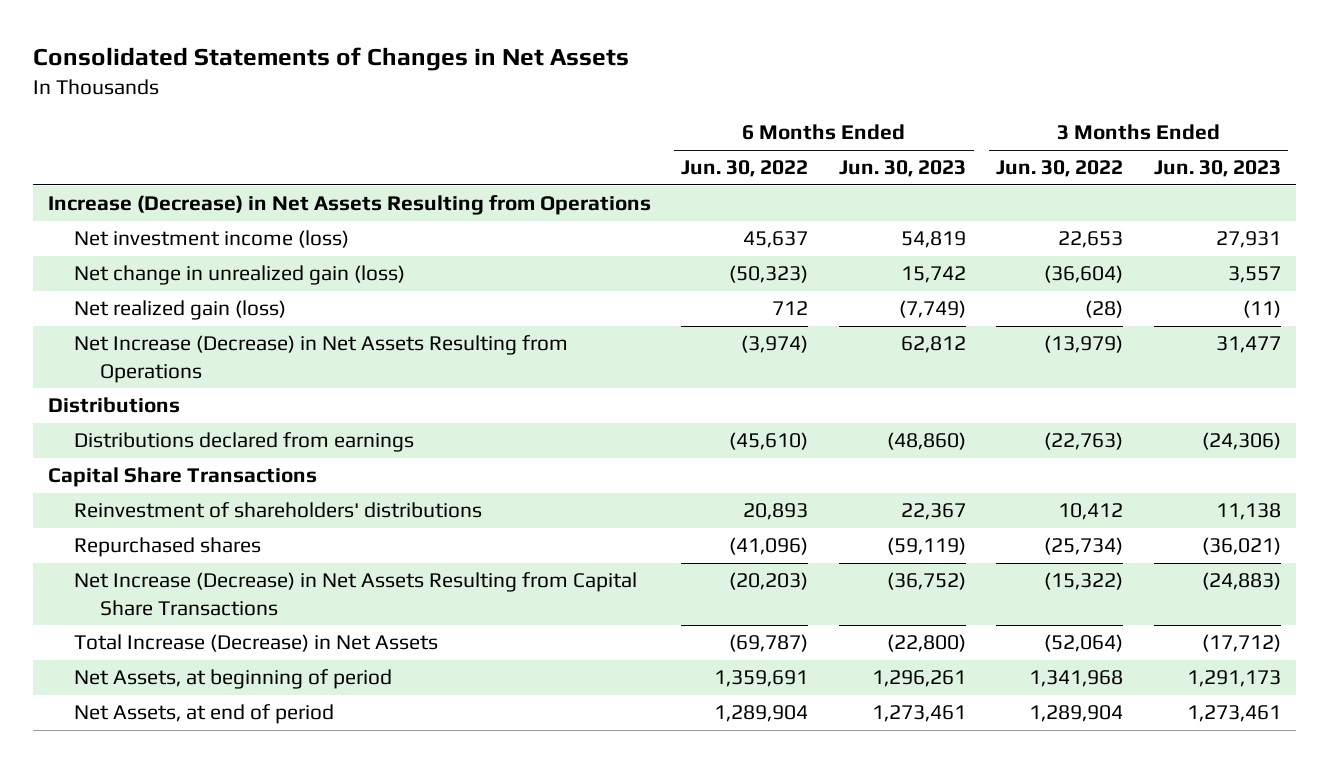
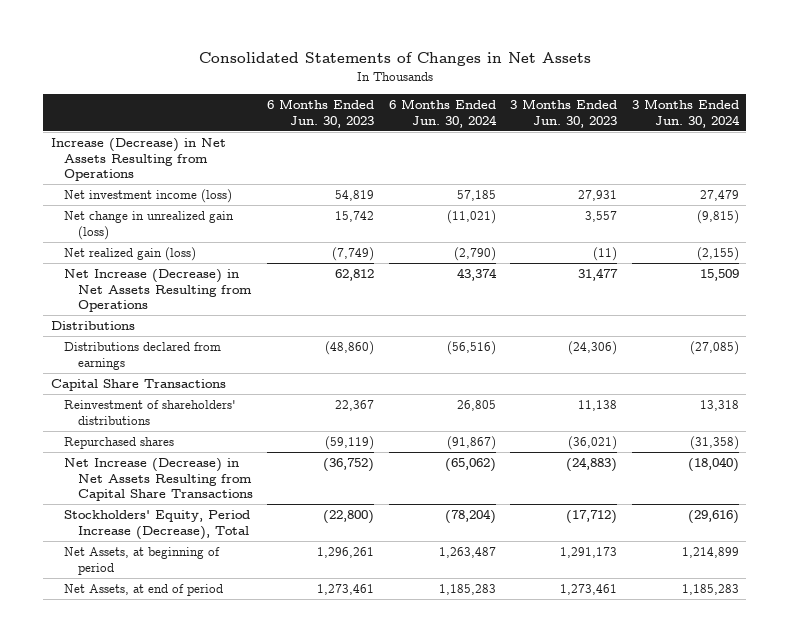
[681,160,809,178] Jun. 30, 2022 -> none
[996,160,1124,178] Jun. 30, 2022 -> none
none -> [388,99,497,128] 6 Months Ended Jun. 30, 2024
none -> [631,99,740,128] 3 Months Ended Jun. 30, 2024
[73,634,438,653] Total Increase (Decrease) in Net Assets -> [64,509,251,540] Stockholders' Equity, Period Increase (Decrease), Total

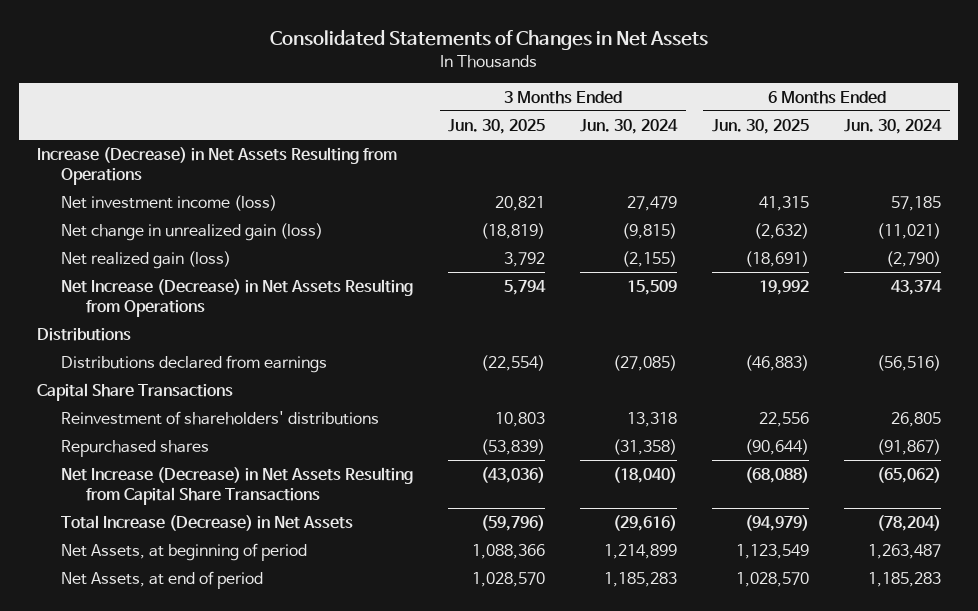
[267,99,375,128] 6 Months Ended Jun. 30, 2023 -> none
[510,99,618,128] 3 Months Ended Jun. 30, 2023 -> none
none -> [448,118,546,134] Jun. 30, 2025
none -> [712,118,810,134] Jun. 30, 2025
[64,509,251,540] Stockholders' Equity, Period Increase (Decrease), Total -> [61,514,354,531] Total Increase (Decrease) in Net Assets

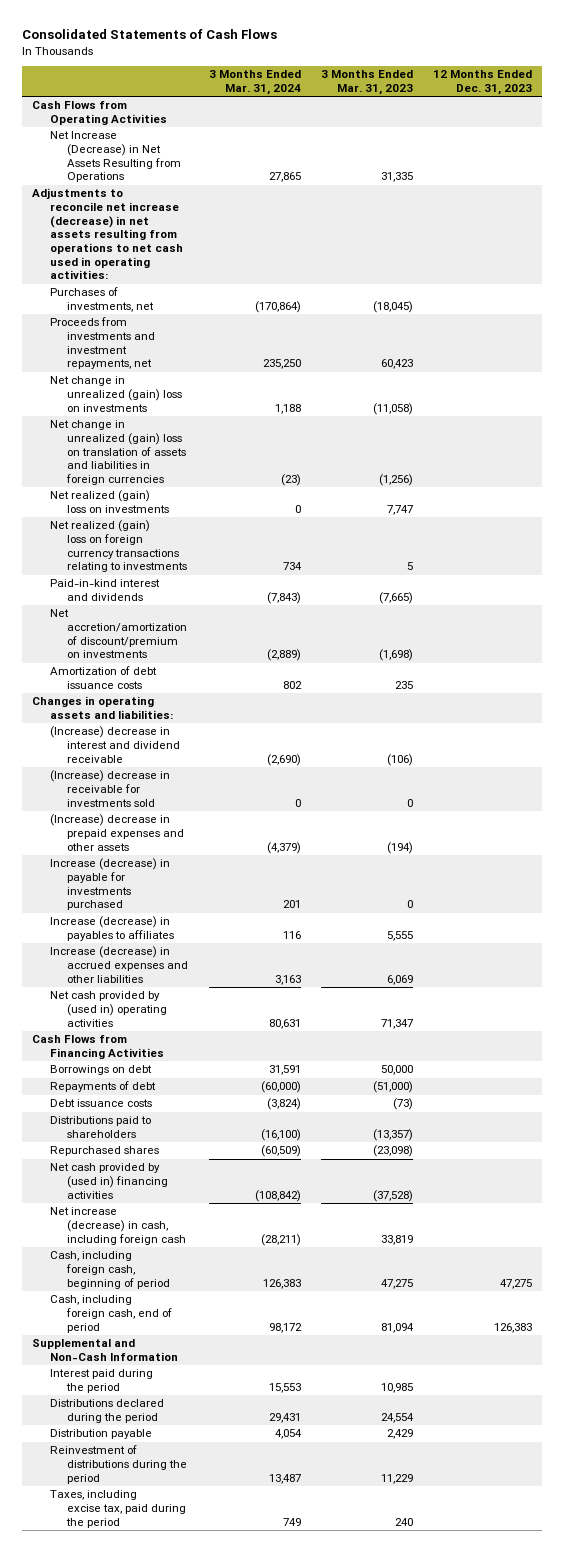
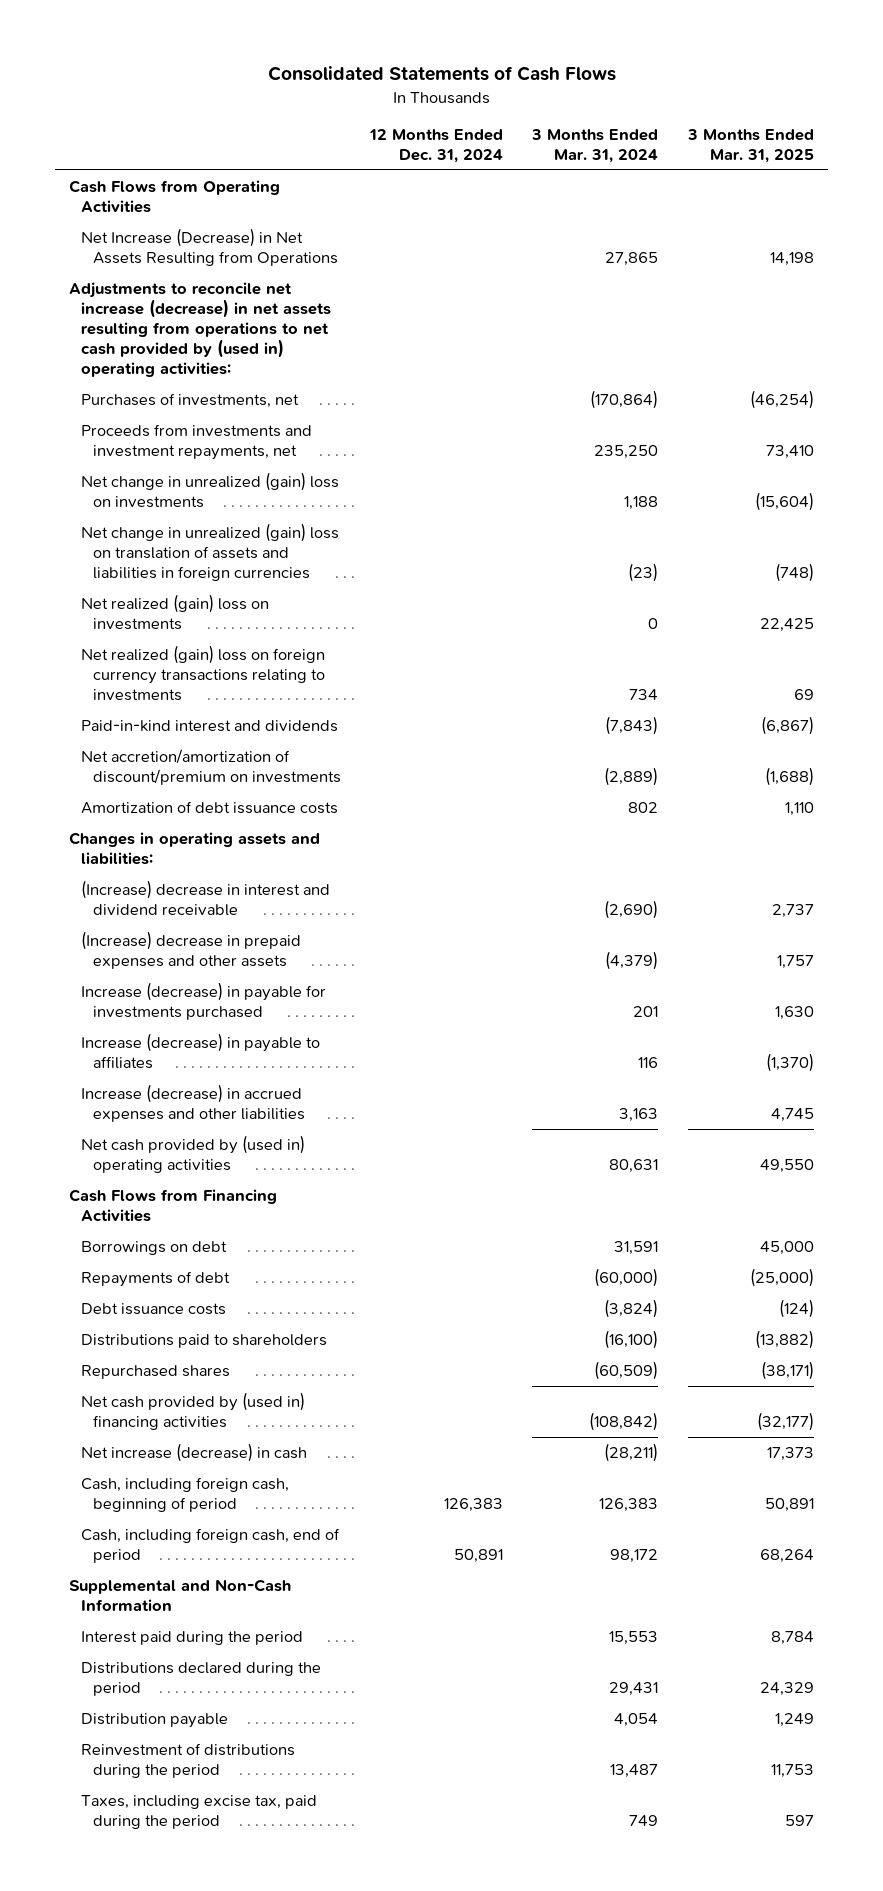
[320,70,413,95] 3 Months Ended Mar. 31, 2023 -> none
[433,70,533,95] 12 Months Ended Dec. 31, 2023 -> none
none -> [369,128,504,164] 12 Months Ended Dec. 31, 2024
none -> [686,128,814,164] 3 Months Ended Mar. 31, 2025
[32,188,183,280] Adjustments to reconcile net increase (decrease) in net assets resulting from operations to net cash used in operating activities: -> [69,281,332,378] Adjustments to reconcile net increase (decrease) in net assets resulting from operations to net cash provided by (used in) operating activities:
[49,770,170,807] (Increase) decrease in receivable for investments sold -> none
[49,916,175,942] Increase (decrease) in payables to affiliates -> [81,1032,321,1070] Increase (decrease) in payable to affiliates
[49,1207,187,1245] Net increase (decrease) in cash, including foreign cash -> [81,1442,308,1462] Net increase (decrease) in cash

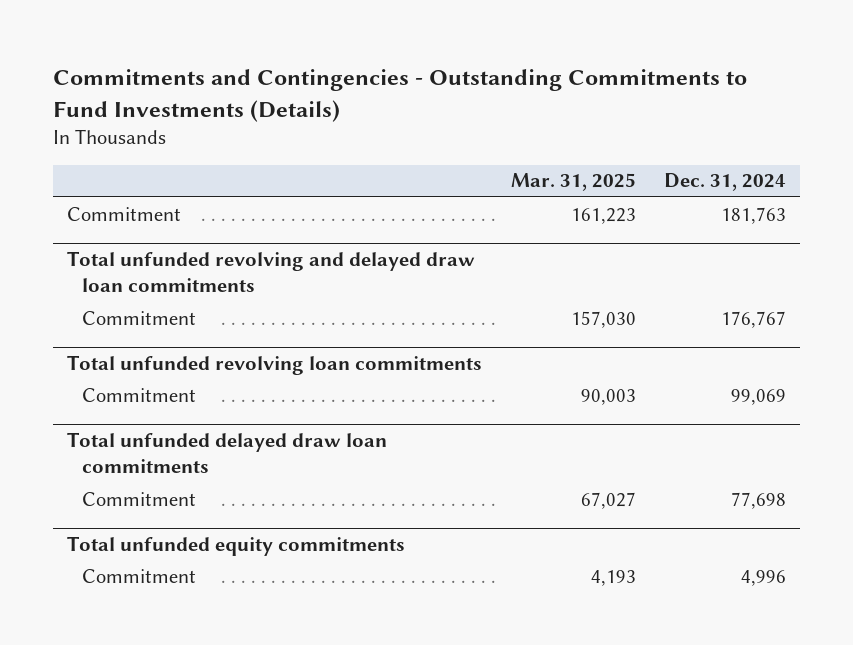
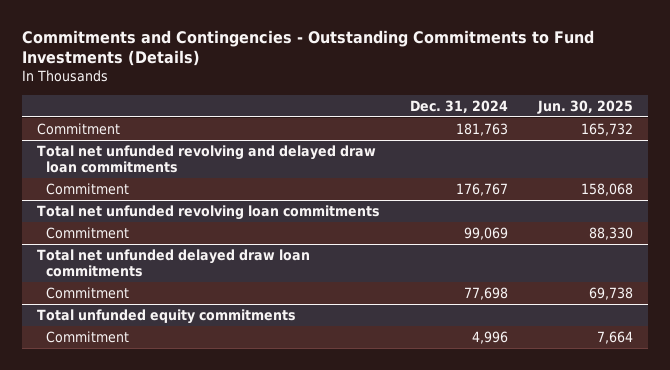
[510,173,636,192] Mar. 31, 2025 -> none
none -> [536,99,633,114] Jun. 30, 2025
[67,250,476,293] Total unfunded revolving and delayed draw loan commitments -> [36,144,376,174] Total net unfunded revolving and delayed draw loan commitments
[67,354,483,375] Total unfunded revolving loan commitments -> [36,204,380,220] Total net unfunded revolving loan commitments
[67,431,388,474] Total unfunded delayed draw loan commitments -> [36,248,310,278] Total net unfunded delayed draw loan commitments

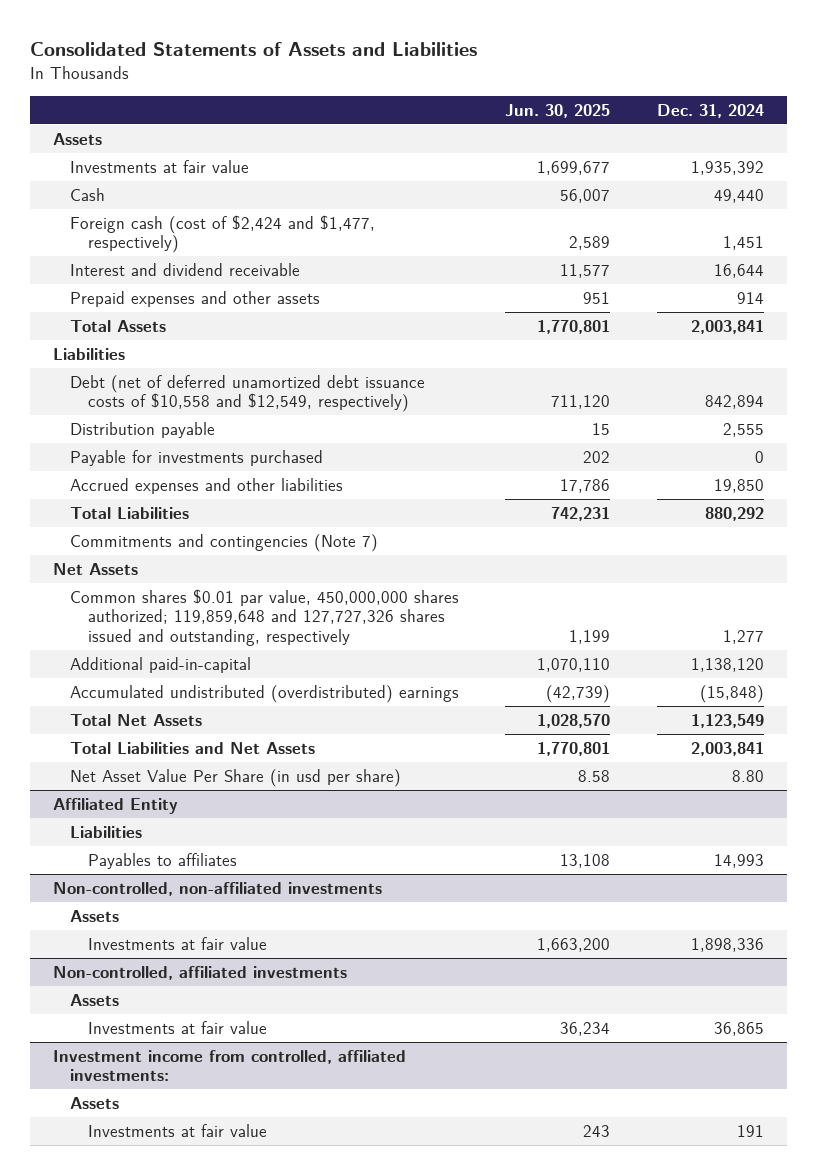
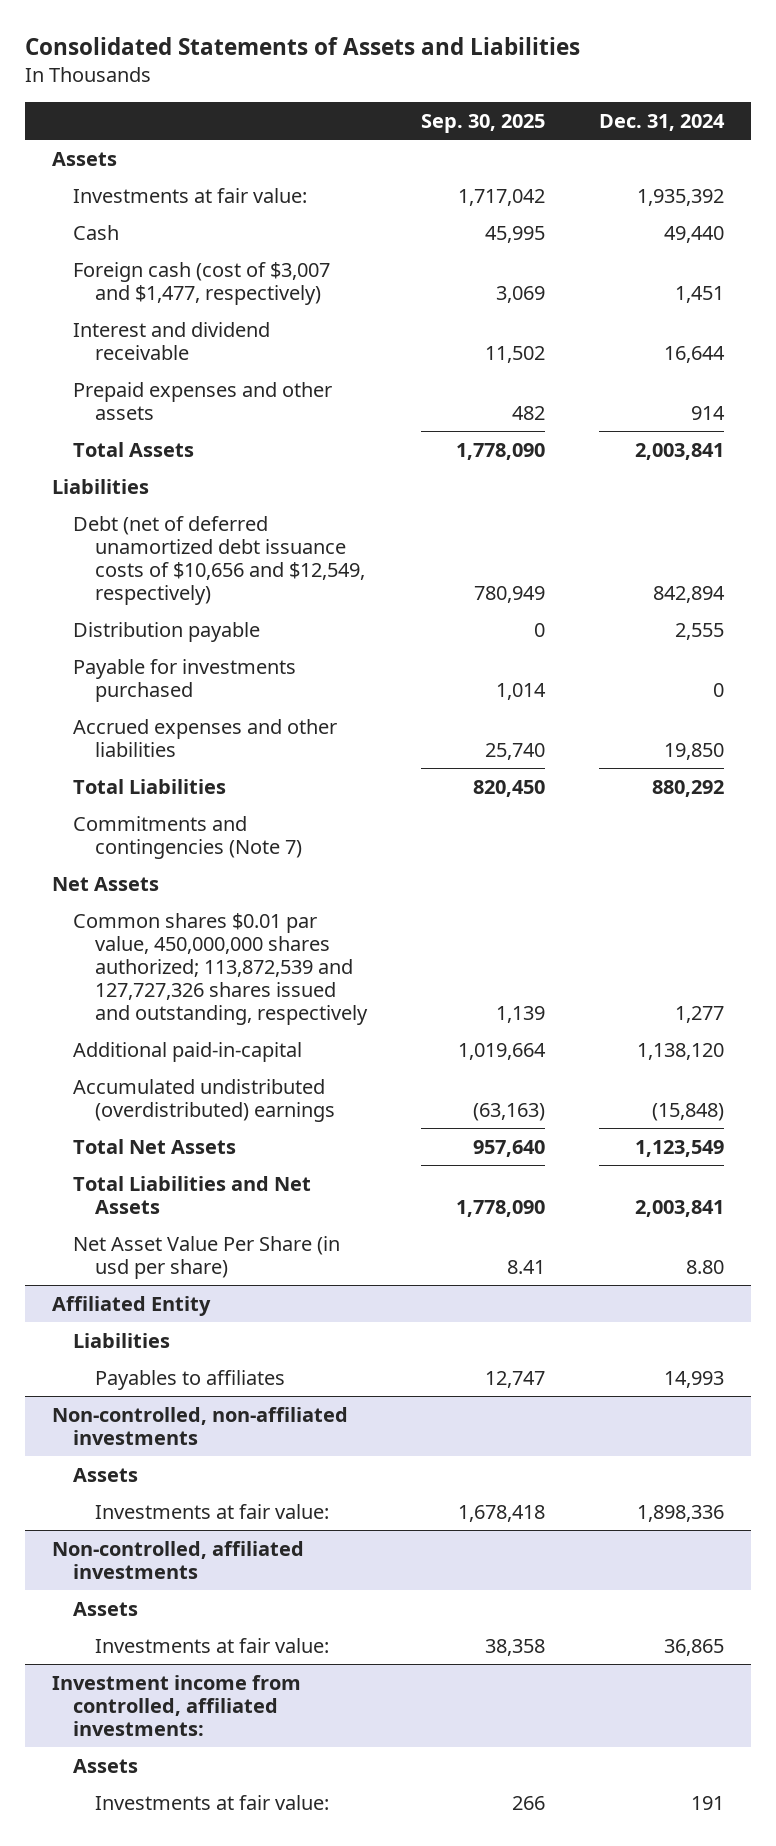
[505,103,611,118] Jun. 30, 2025 -> none
none -> [421,113,546,133] Sep. 30, 2025
[70,159,250,173] Investments at fair value -> [73,187,308,203] Investments at fair value:
[70,214,376,254] Foreign cash (cost of $2,424 and $1,477, respectively) -> [73,261,331,305] Foreign cash (cost of $3,007 and $1,477, respectively)
[70,374,426,413] Debt (net of deferred unamortized debt issuance costs of $10,558 and $12,549, respectively) -> [73,515,365,605] Debt (net of deferred unamortized debt issuance costs of $10,656 and $12,549, respectively)
[70,588,460,647] Common shares $0.01 par value, 450,000,000 shares authorized; 119,859,648 and 127,727,326 shares issued and outstanding, respectively -> [73,912,368,1025] Common shares $0.01 par value, 450,000,000 shares authorized; 113,872,539 and 127,727,326 shares issued and outstanding, respectively
[87,936,267,950] Investments at fair value -> [94,1503,329,1519] Investments at fair value:
[87,1020,267,1034] Investments at fair value -> [94,1637,329,1653] Investments at fair value:
[87,1123,267,1137] Investments at fair value -> [94,1794,329,1810] Investments at fair value:

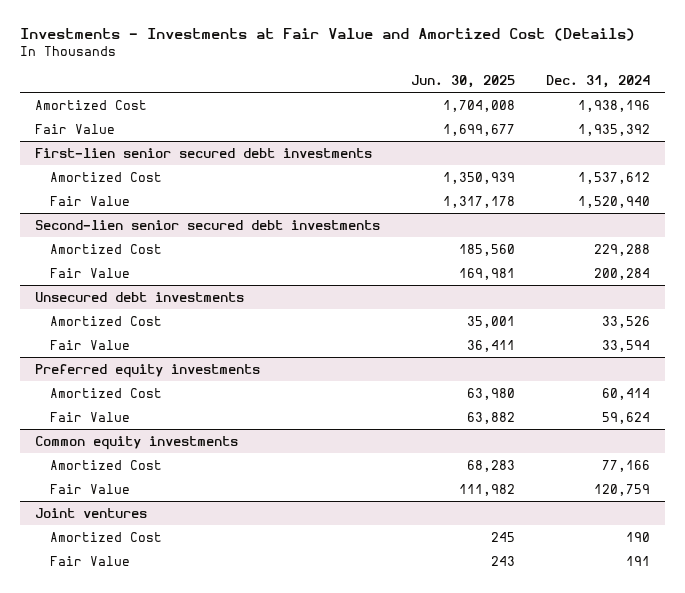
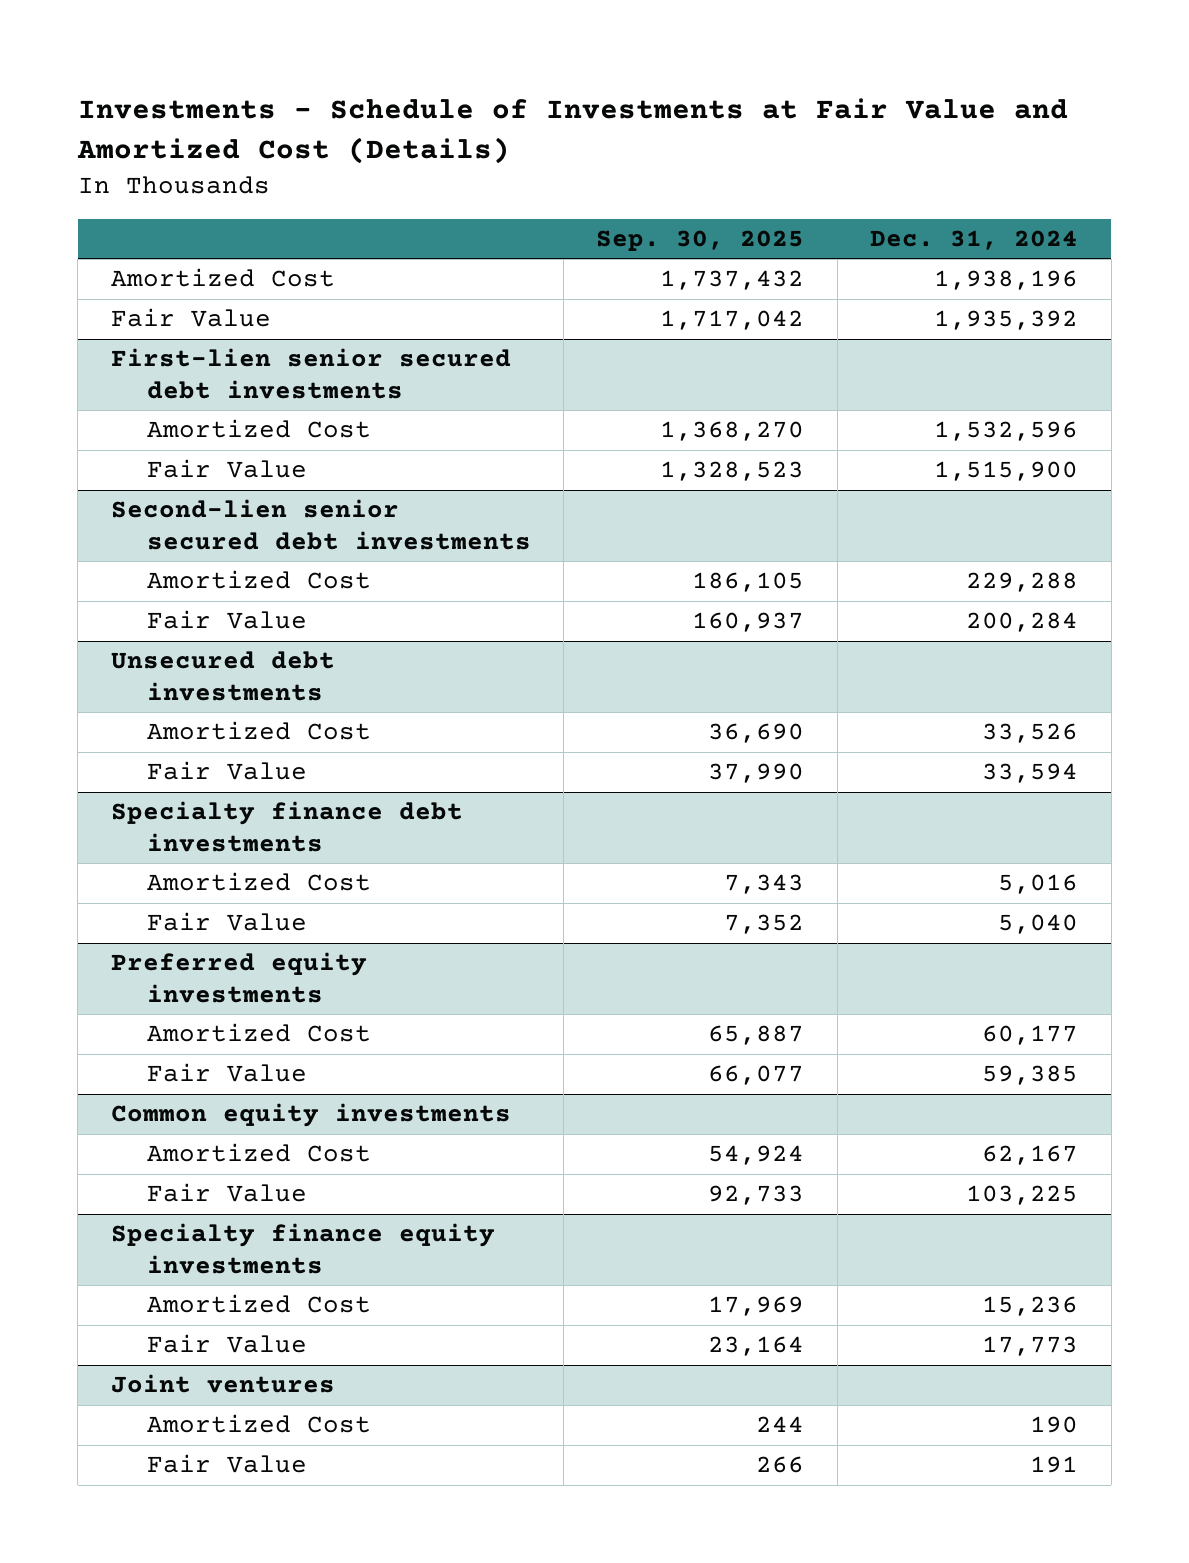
[20,28,636,42] Investments - Investments at Fair Value and Amortized Cost (Details) -> [76,98,1068,165] Investments - Schedule of Investments at Fair Value and Amortized Cost (Details)
[411,74,516,88] Jun. 30, 2025 -> none
none -> [596,230,805,252] Sep. 30, 2025
[577,171,650,184] 1,537,612 -> [934,421,1079,442] 1,532,596
[577,195,650,208] 1,520,940 -> [934,461,1079,482] 1,515,900
none -> [110,801,463,852] Specialty finance debt investments
none -> [146,872,371,892] Amortized Cost
none -> [146,912,307,932] Fair Value
[601,387,650,400] 60,414 -> [982,1025,1079,1046] 60,177
[601,411,650,424] 59,624 -> [982,1065,1079,1086] 59,385
[601,459,650,472] 77,166 -> [982,1145,1079,1166] 62,167
[593,483,650,496] 120,759 -> [966,1185,1079,1206] 103,225
none -> [110,1223,495,1274] Specialty finance equity investments
none -> [146,1294,371,1314] Amortized Cost
none -> [146,1334,307,1354] Fair Value

